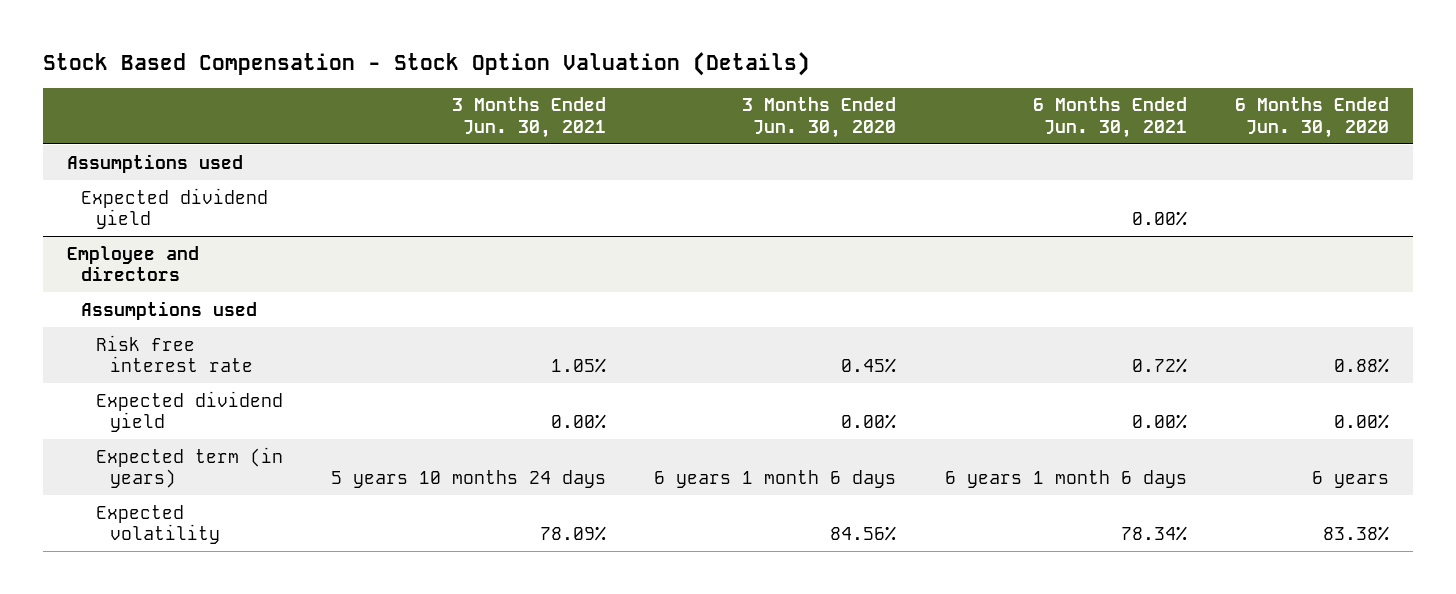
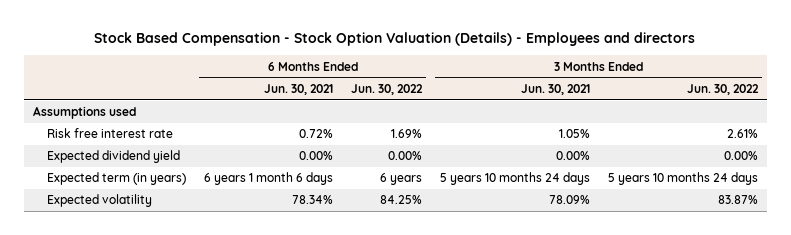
[42,52,810,77] Stock Based Compensation - Stock Option Valuation (Details) -> [94,31,696,46] Stock Based Compensation - Stock Option Valuation (Details) - Employees and directors
[742,97,897,138] 3 Months Ended Jun. 30, 2020 -> none
[1235,97,1390,138] 6 Months Ended Jun. 30, 2020 -> none
none -> [350,83,423,95] Jun. 30, 2022
none -> [686,83,759,95] Jun. 30, 2022
[81,187,269,230] Expected dividend yield -> none
[66,245,199,282] Employee and directors -> none
[81,300,258,320] Assumptions used -> none

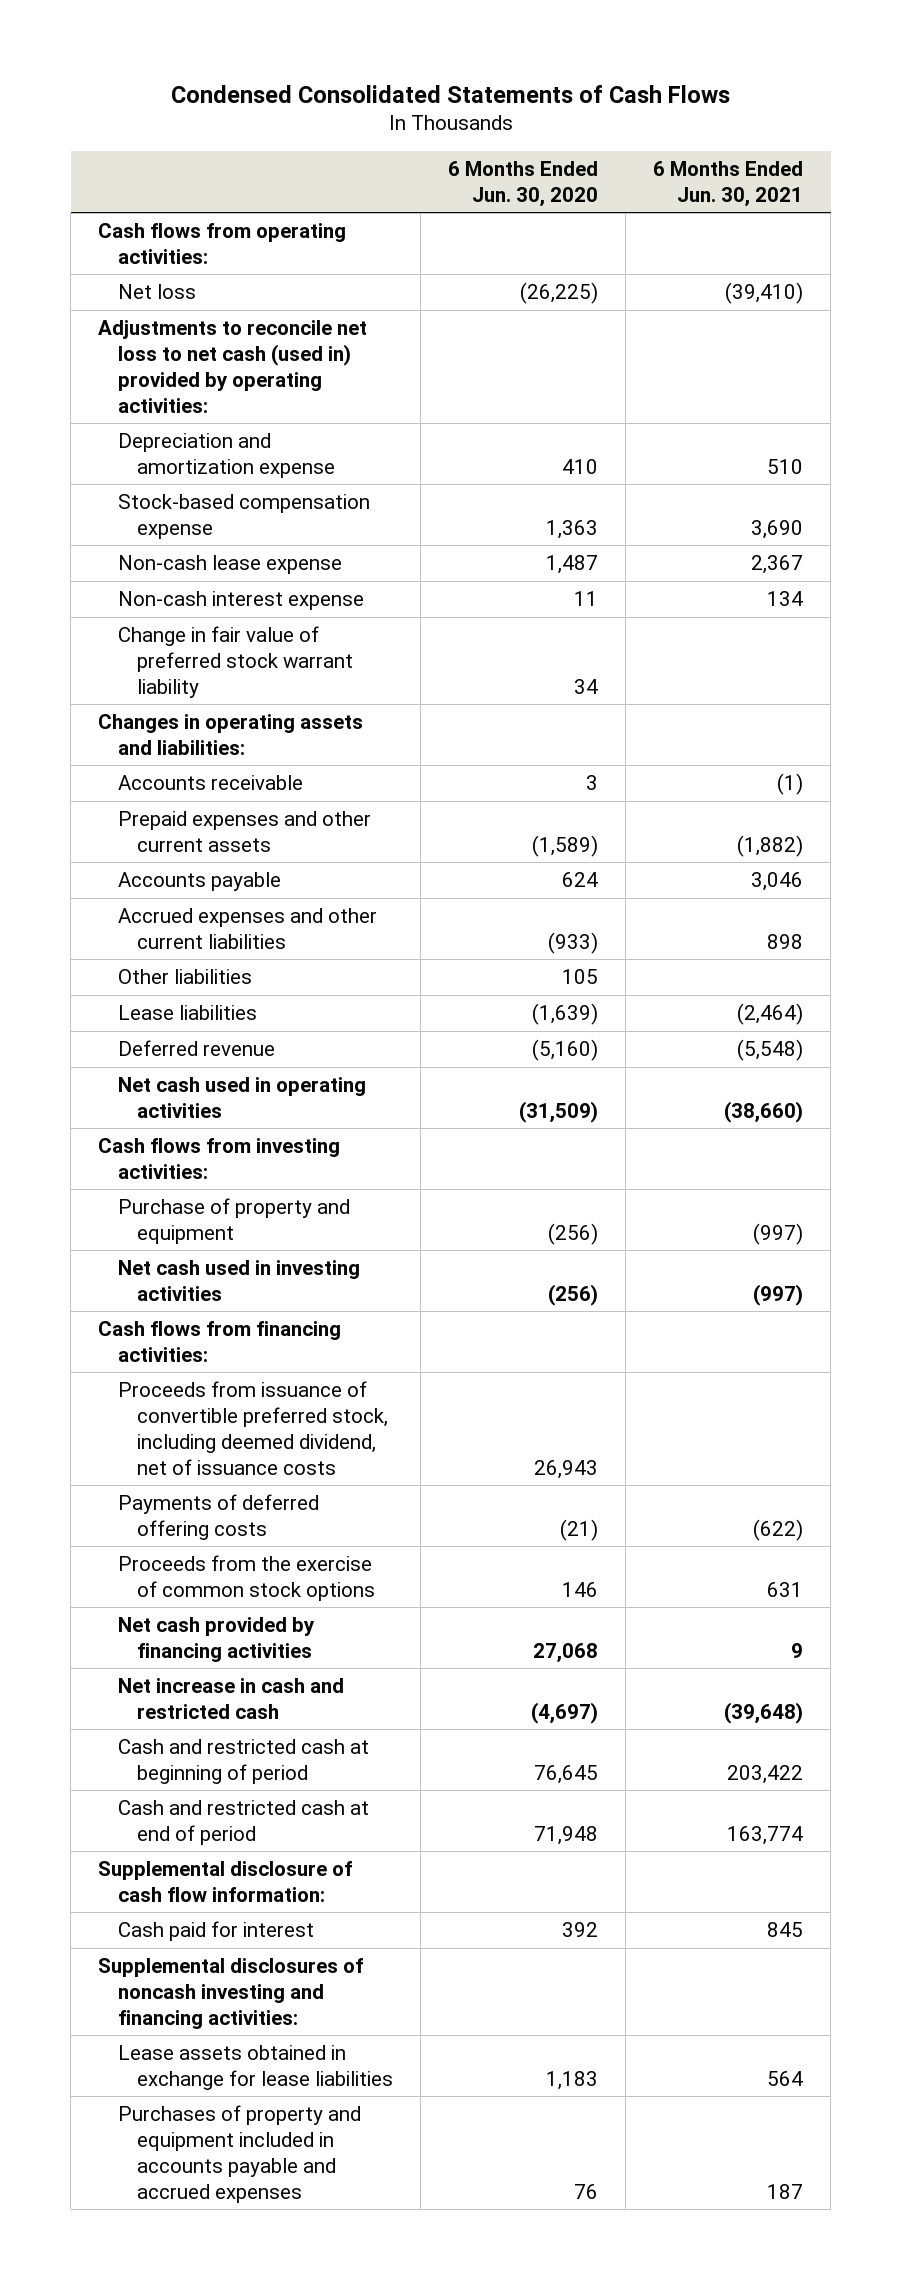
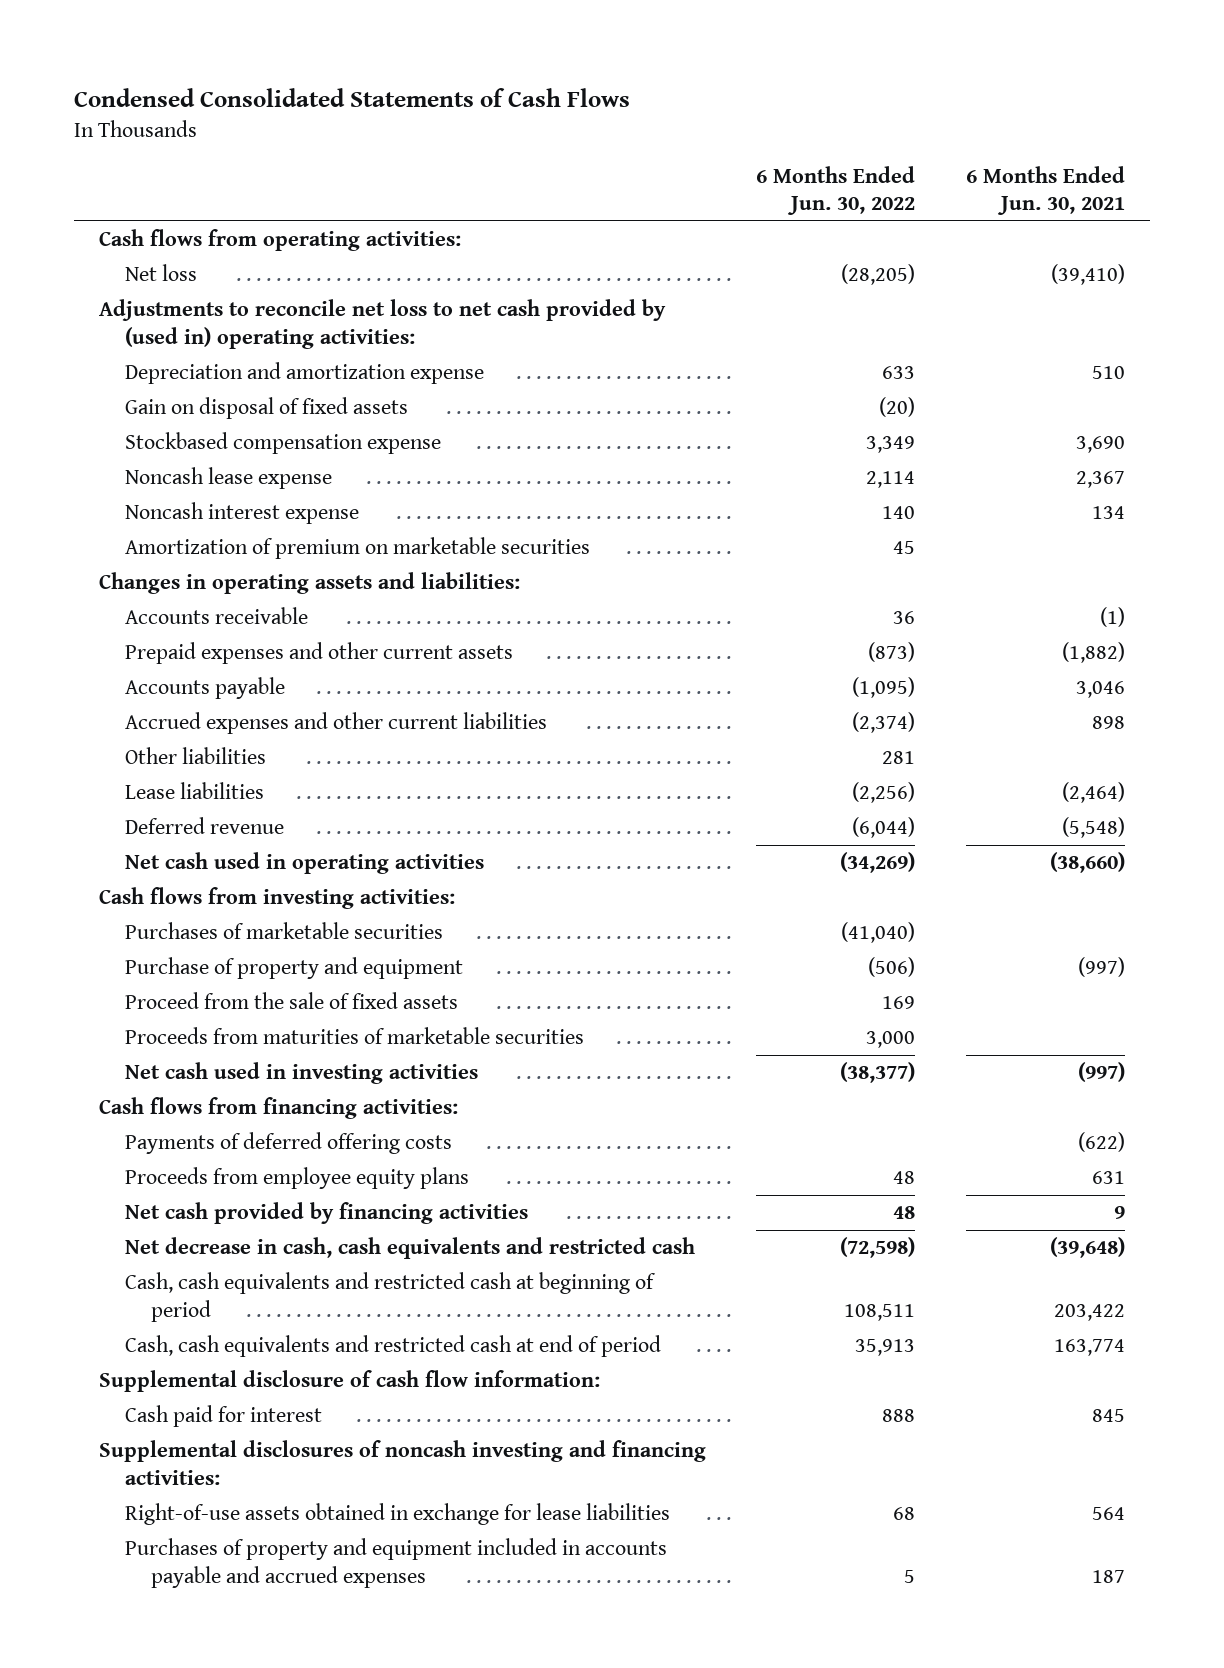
[448,160,599,207] 6 Months Ended Jun. 30, 2020 -> none
none -> [756,165,916,216] 6 Months Ended Jun. 30, 2022
[98,320,368,413] Adjustments to reconcile net loss to net cash (used in) provided by operating activities: -> [98,299,666,349] Adjustments to reconcile net loss to net cash provided by (used in) operating activities:
[117,626,353,698] Change in fair value of preferred stock warrant liability -> none
none -> [124,397,408,420] Gain on disposal of fixed assets
[117,494,370,539] Stock-based compensation expense -> [124,432,441,455] Stockbased compensation expense
[117,555,342,575] Non-cash lease expense -> [124,467,332,490] Noncash lease expense
[117,591,364,611] Non-cash interest expense -> [124,502,359,525] Noncash interest expense
none -> [124,537,590,560] Amortization of premium on marketable securities
none -> [124,922,443,940] Purchases of marketable securities
none -> [124,992,458,1010] Proceed from the sale of fixed assets
none -> [124,1027,584,1045] Proceeds from maturities of marketable securities
[117,1381,388,1475] Proceeds from issuance of convertible preferred stock, including deemed dividend, net of issuance costs -> none
[117,1555,375,1601] Proceeds from the exercise of common stock options -> [124,1167,469,1190] Proceeds from employee equity plans
[117,1678,344,1719] Net increase in cash and restricted cash -> [124,1237,695,1260] Net decrease in cash, cash equivalents and restricted cash
[117,1739,369,1784] Cash and restricted cash at beginning of period -> [124,1272,656,1322] Cash, cash equivalents and restricted cash at beginning of period
[117,1800,369,1845] Cash and restricted cash at end of period -> [124,1335,661,1358] Cash, cash equivalents and restricted cash at end of period
[117,2045,393,2090] Lease assets obtained in exchange for lease liabilities -> [124,1503,670,1526] Right-of-use assets obtained in exchange for lease liabilities

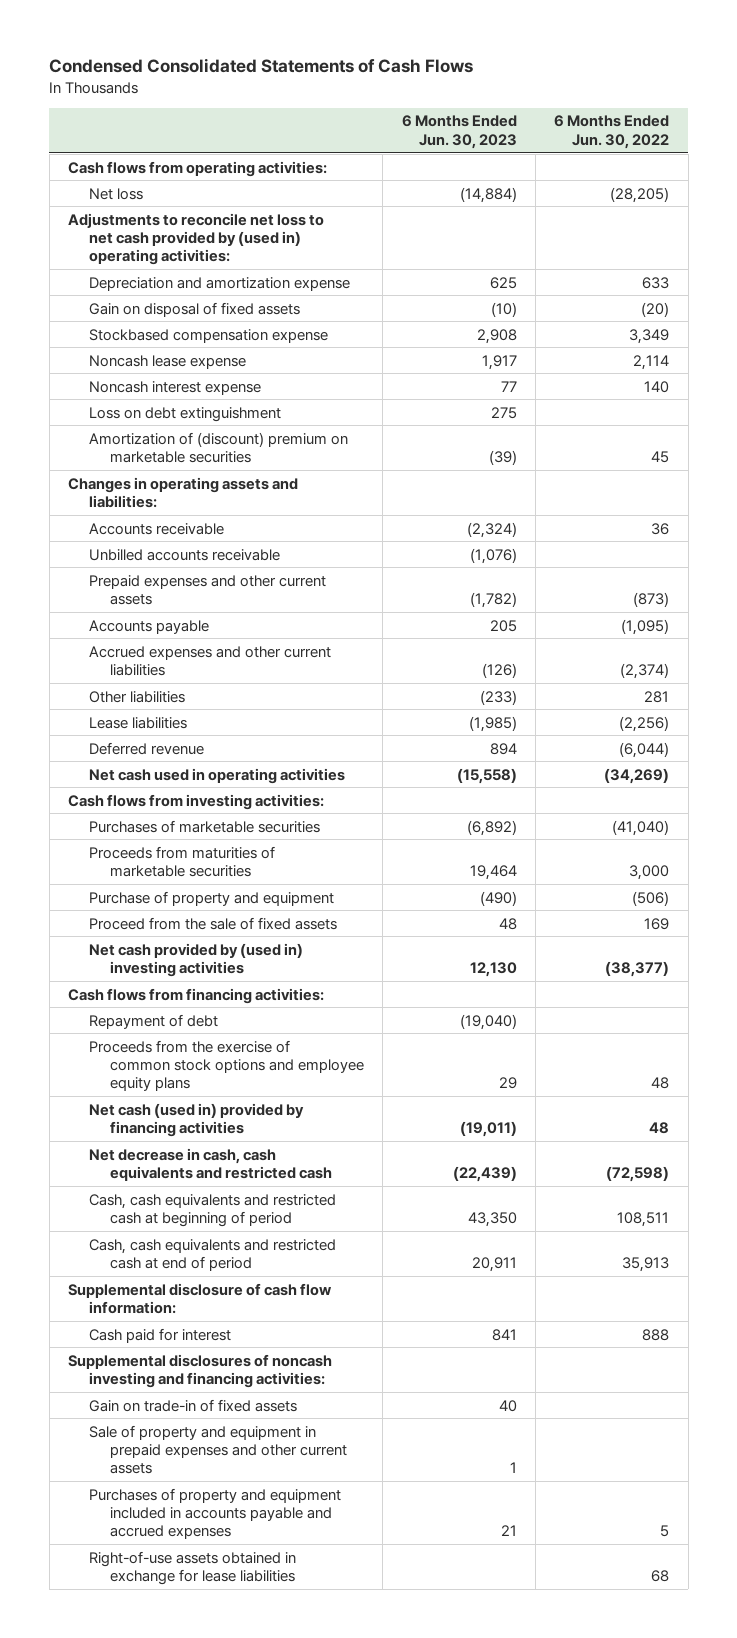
[965,165,1125,216] 6 Months Ended Jun. 30, 2021 -> none
none -> [401,115,517,149] 6 Months Ended Jun. 30, 2023
none -> [89,406,282,422] Loss on debt extinguishment
[124,537,590,560] Amortization of premium on marketable securities -> [89,431,349,463] Amortization of (discount) premium on marketable securities
none -> [89,548,281,561] Unbilled accounts receivable
[124,1027,584,1045] Proceeds from maturities of marketable securities -> [89,845,276,877] Proceeds from maturities of marketable securities
[124,1062,478,1085] Net cash used in investing activities -> [89,942,304,977] Net cash provided by (used in) investing activities
[124,1132,452,1155] Payments of deferred offering costs -> none
none -> [89,1013,219,1029] Repayment of debt
[124,1167,469,1190] Proceeds from employee equity plans -> [89,1039,365,1092] Proceeds from the exercise of common stock options and employee equity plans
[124,1202,528,1225] Net cash provided by financing activities -> [89,1102,305,1137] Net cash (used in) provided by financing activities
none -> [89,1398,298,1412] Gain on trade-in of fixed assets
none -> [89,1424,348,1475] Sale of property and equipment in prepaid expenses and other current assets
[124,1503,670,1526] Right-of-use assets obtained in exchange for lease liabilities -> [89,1550,297,1585] Right-of-use assets obtained in exchange for lease liabilities

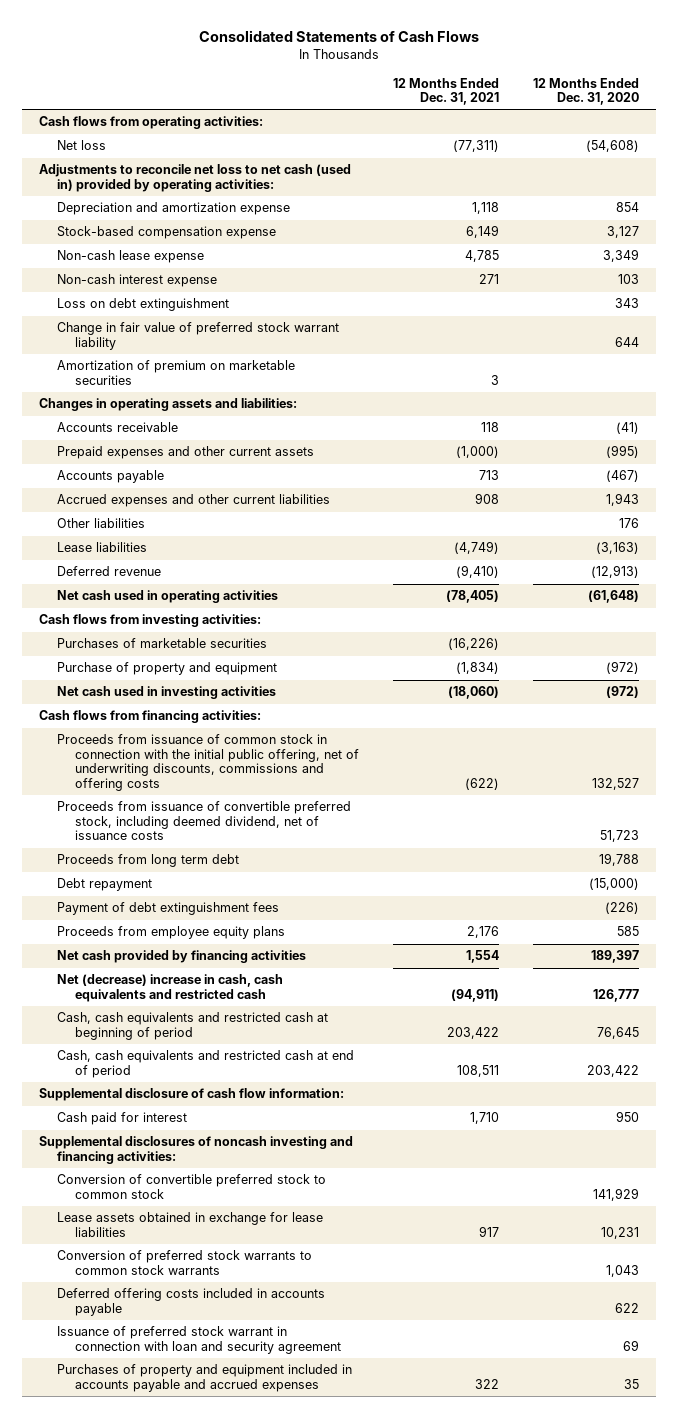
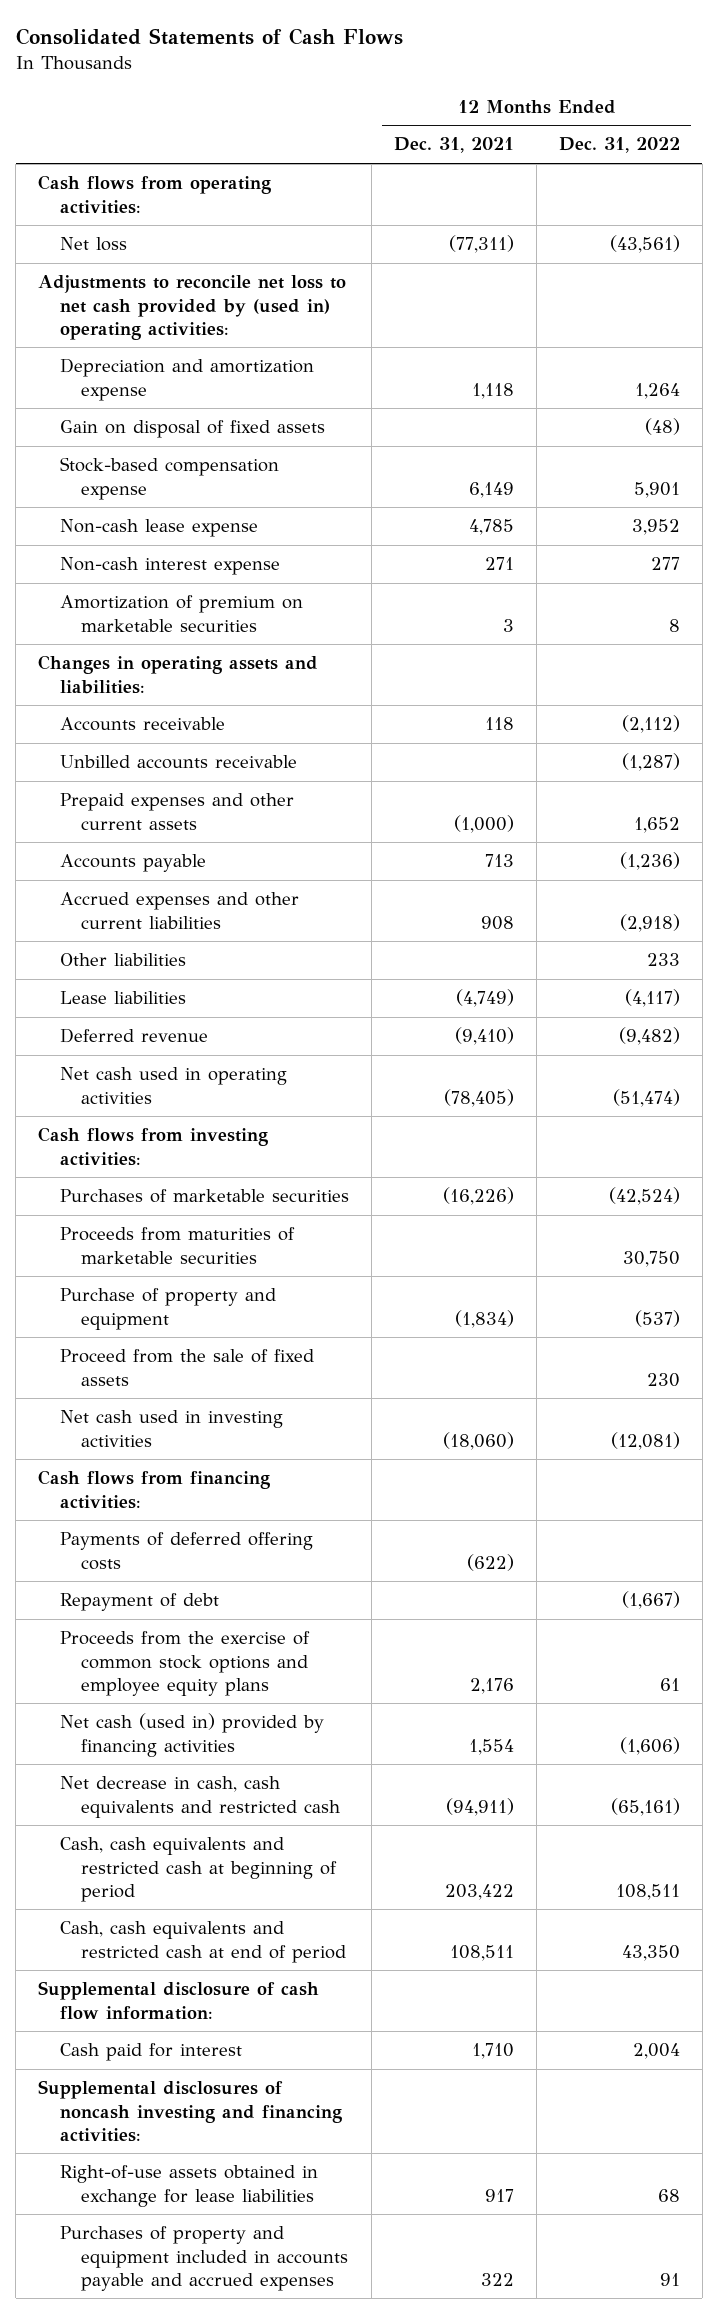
[532,77,639,106] 12 Months Ended Dec. 31, 2020 -> none
none -> [558,137,680,154] Dec. 31, 2022
[39,164,352,192] Adjustments to reconcile net loss to net cash (used in) provided by operating activities: -> [38,275,347,340] Adjustments to reconcile net loss to net cash provided by (used in) operating activities:
none -> [59,420,325,439] Gain on disposal of fixed assets
[57,298,230,312] Loss on debt extinguishment -> none
[57,322,340,350] Change in fair value of preferred stock warrant liability -> none
none -> [59,755,297,770] Unbilled accounts receivable
none -> [59,1227,295,1264] Proceeds from maturities of marketable securities
none -> [59,1349,314,1386] Proceed from the sale of fixed assets
[57,801,352,841] Proceeds from issuance of convertible preferred stock, including deemed dividend, net of issuance costs -> none
[57,854,240,868] Proceeds from long term debt -> none
[57,902,280,916] Payment of debt extinguishment fees -> none
[57,734,360,791] Proceeds from issuance of common stock in connection with the initial public offering, net of underwriting discounts, commissions and offering costs -> [59,1532,313,1570] Payments of deferred offering costs
[57,878,153,892] Debt repayment -> [59,1593,219,1612] Repayment of debt
[57,926,286,940] Proceeds from employee equity plans -> [59,1631,310,1696] Proceeds from the exercise of common stock options and employee equity plans
[57,950,307,964] Net cash provided by financing activities -> [59,1713,324,1757] Net cash (used in) provided by financing activities
[57,974,284,1002] Net (decrease) increase in cash, cash equivalents and restricted cash -> [59,1776,340,1818] Net decrease in cash, cash equivalents and restricted cash
[57,1174,327,1199] Conversion of convertible preferred stock to common stock -> none
[57,1250,313,1275] Conversion of preferred stock warrants to common stock warrants -> none
[57,1288,326,1316] Deferred offering costs included in accounts payable -> none
[57,1326,342,1354] Issuance of preferred stock warrant in connection with loan and security agreement -> none
[57,1212,324,1237] Lease assets obtained in exchange for lease liabilities -> [59,2165,318,2207] Right-of-use assets obtained in exchange for lease liabilities

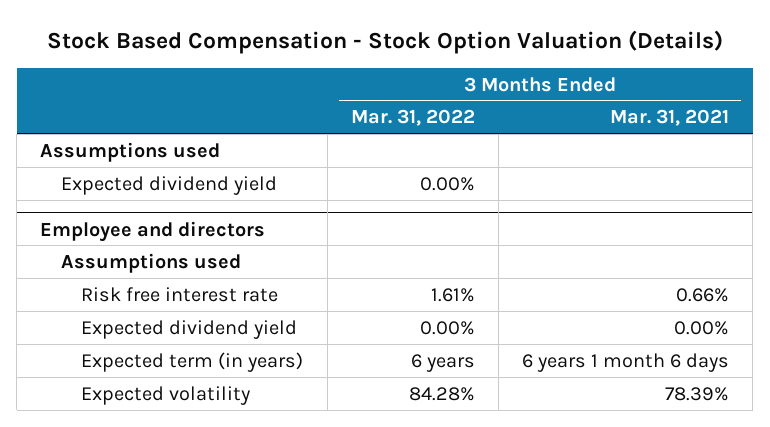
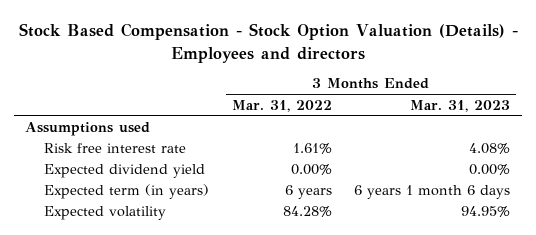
[46,29,723,54] Stock Based Compensation - Stock Option Valuation (Details) -> [18,23,518,63] Stock Based Compensation - Stock Option Valuation (Details) - Employees and directors
[610,109,730,127] Mar. 31, 2021 -> none
none -> [410,99,511,112] Mar. 31, 2023
[60,175,277,195] Expected dividend yield -> none
[40,220,266,242] Employee and directors -> none
[60,252,241,273] Assumptions used -> none

